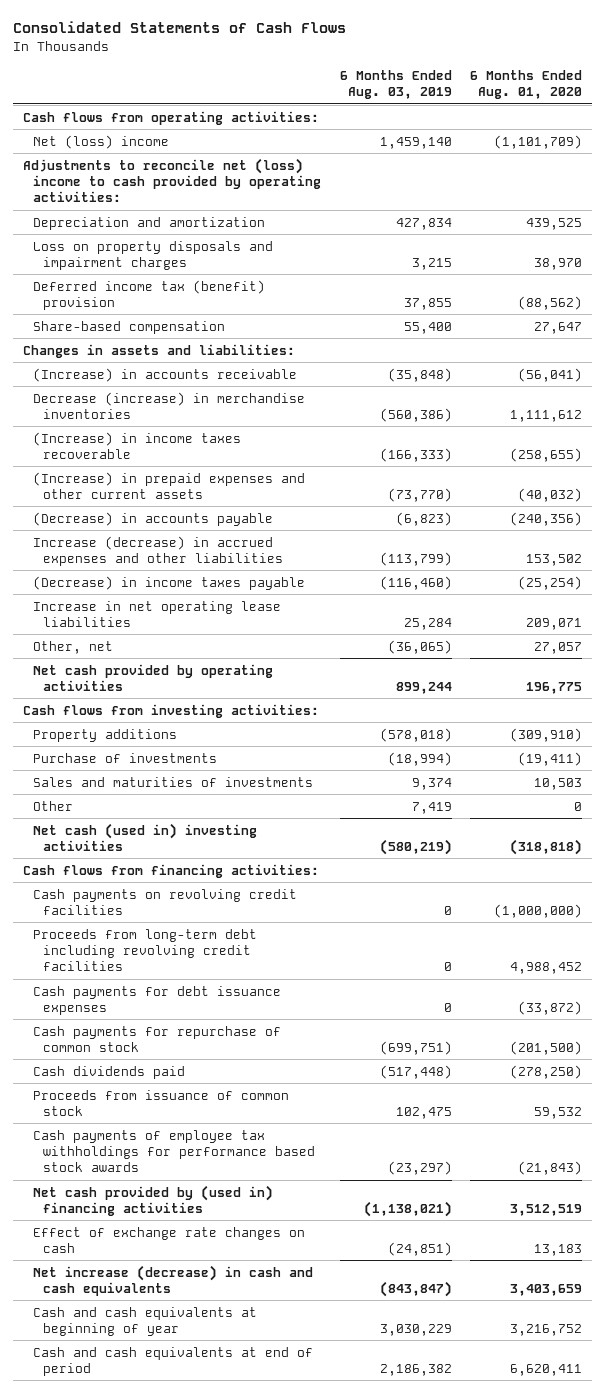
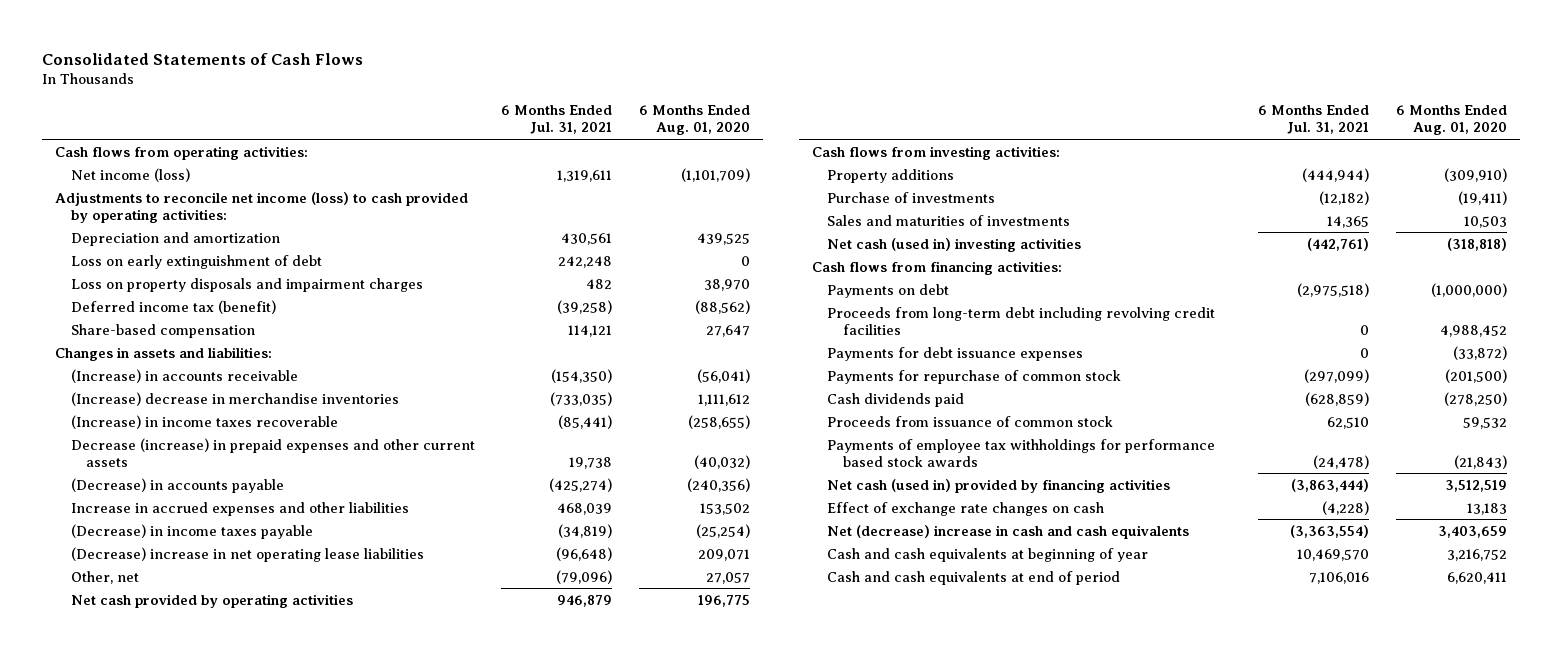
[339,70,452,100] 6 Months Ended Aug. 03, 2019 -> none
none -> [501,105,613,135] 6 Months Ended Jul. 31, 2021
[32,134,169,149] Net (loss) income -> [70,167,190,182] Net income (loss)
[22,157,321,203] Adjustments to reconcile net (loss) income to cash provided by operating activities: -> [55,191,469,223] Adjustments to reconcile net income (loss) to cash provided by operating activities:
none -> [70,254,322,269] Loss on early extinguishment of debt
[32,279,265,310] Deferred income tax (benefit) provision -> [70,299,276,314] Deferred income tax (benefit)
[32,391,305,419] Decrease (increase) in merchandise inventories -> [70,391,399,406] (Increase) decrease in merchandise inventories
[32,471,305,499] (Increase) in prepaid expenses and other current assets -> [70,437,475,467] Decrease (increase) in prepaid expenses and other current assets
[32,535,283,566] Increase (decrease) in accrued expenses and other liabilities -> [70,501,409,516] Increase in accrued expenses and other liabilities
[32,600,281,627] Increase in net operating lease liabilities -> [70,546,424,562] (Decrease) increase in net operating lease liabilities
[32,800,73,811] Other -> none
[32,888,297,915] Cash payments on revolving credit facilities -> none
none -> [827,283,950,298] Payments on debt
[32,985,281,1015] Cash payments for debt issuance expenses -> [827,346,1084,361] Payments for debt issuance expenses
[32,1025,281,1052] Cash payments for repurchase of common stock -> [827,369,1122,384] Payments for repurchase of common stock
[32,1129,315,1173] Cash payments of employee tax withholdings for performance based stock awards -> [827,438,1216,467] Payments of employee tax withholdings for performance based stock awards
[32,1184,273,1216] Net cash provided by (used in) financing activities -> [827,478,1171,493] Net cash (used in) provided by financing activities
[32,1264,313,1296] Net increase (decrease) in cash and cash equivalents -> [827,524,1190,539] Net (decrease) increase in cash and cash equivalents

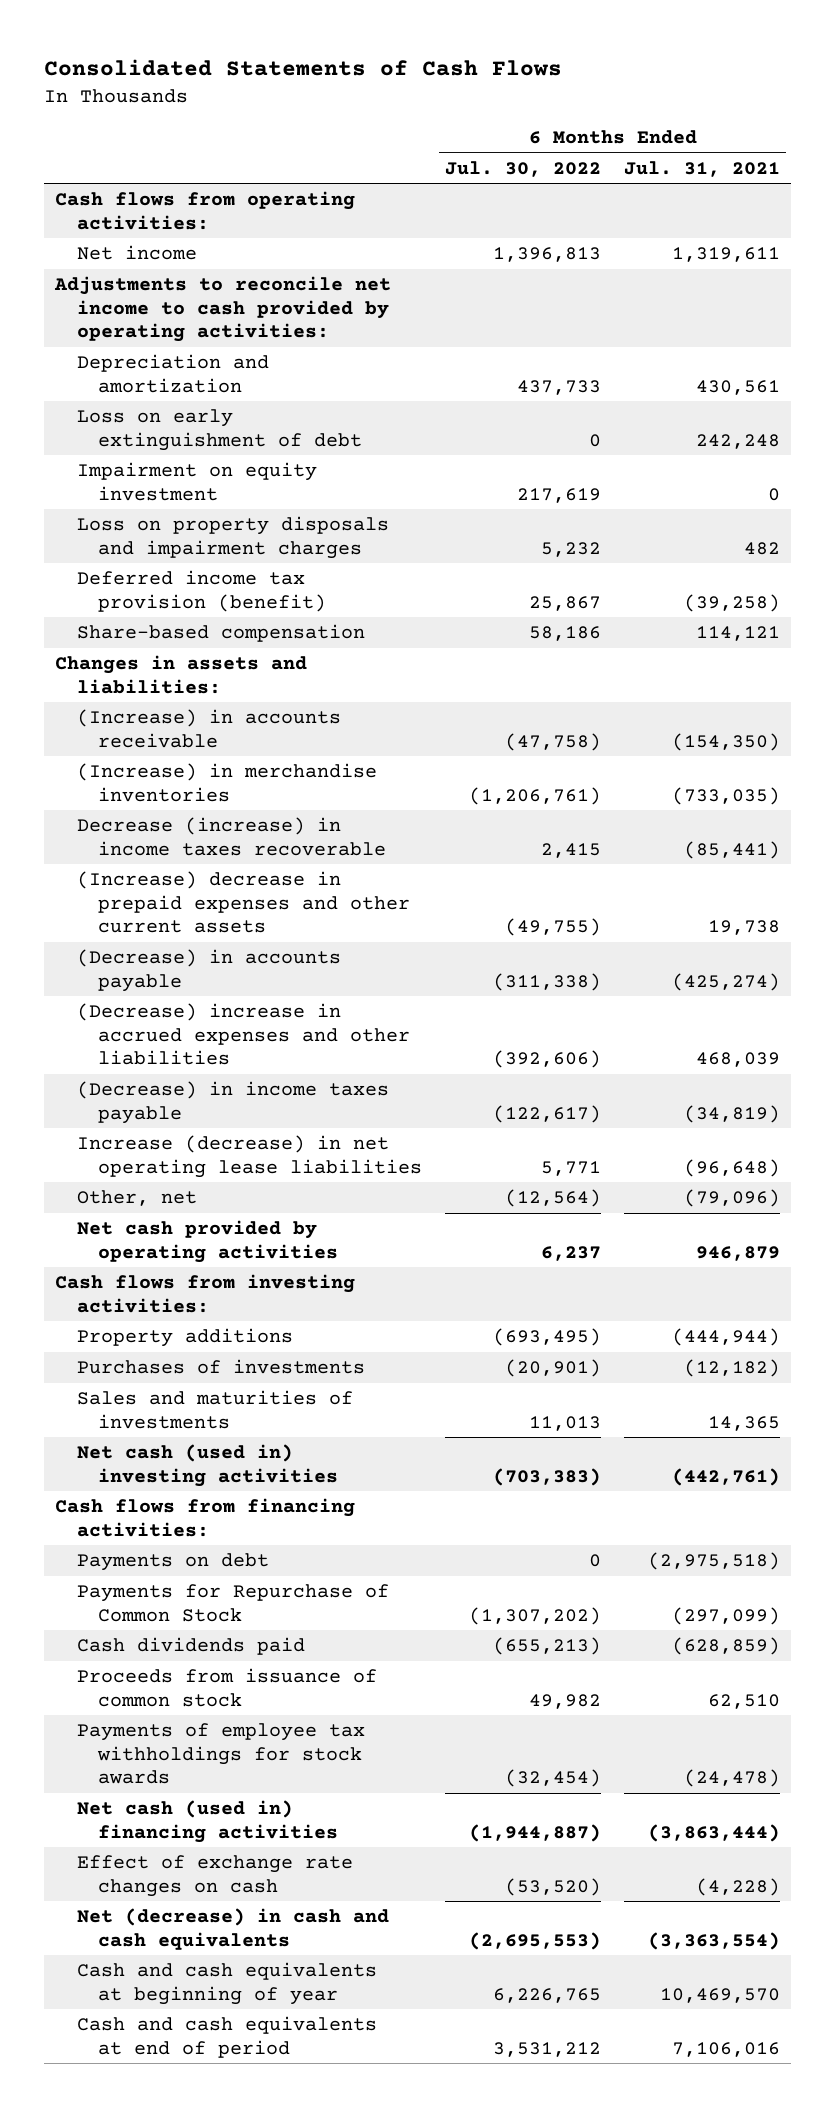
[638,105,750,136] 6 Months Ended Aug. 01, 2020 -> none
none -> [445,160,602,177] Jul. 30, 2022
[70,167,190,182] Net income (loss) -> [76,245,197,261] Net income
[55,191,469,223] Adjustments to reconcile net income (loss) to cash provided by operating activities: -> [54,276,392,343] Adjustments to reconcile net income to cash provided by operating activities:
none -> [76,462,317,501] Impairment on equity investment
[70,299,276,314] Deferred income tax (benefit) -> [76,570,327,612] Deferred income tax provision (benefit)
[70,391,399,406] (Increase) decrease in merchandise inventories -> [76,763,377,802] (Increase) in merchandise inventories
[70,414,338,429] (Increase) in income taxes recoverable -> [76,817,387,856] Decrease (increase) in income taxes recoverable
[70,437,475,467] Decrease (increase) in prepaid expenses and other current assets -> [76,871,411,934] (Increase) decrease in prepaid expenses and other current assets
[70,501,409,516] Increase in accrued expenses and other liabilities -> [76,1003,411,1066] (Decrease) increase in accrued expenses and other liabilities
[70,546,424,562] (Decrease) increase in net operating lease liabilities -> [76,1135,423,1178] Increase (decrease) in net operating lease liabilities
[827,191,996,203] Purchase of investments -> [76,1359,365,1375] Purchases of investments
[827,306,1216,335] Proceeds from long-term debt including revolving credit facilities -> none
[827,346,1084,361] Payments for debt issuance expenses -> none
[827,369,1122,384] Payments for repurchase of common stock -> [76,1584,389,1622] Payments for Repurchase of Common Stock
[827,438,1216,467] Payments of employee tax withholdings for performance based stock awards -> [76,1723,365,1785] Payments of employee tax withholdings for stock awards
[827,478,1171,493] Net cash (used in) provided by financing activities -> [76,1800,339,1843] Net cash (used in) financing activities
[827,524,1190,539] Net (decrease) increase in cash and cash equivalents -> [76,1908,389,1950] Net (decrease) in cash and cash equivalents

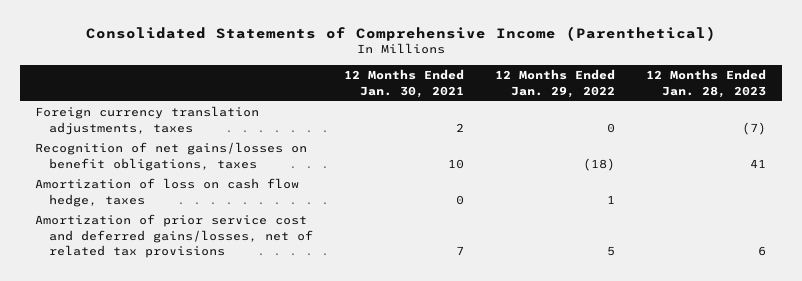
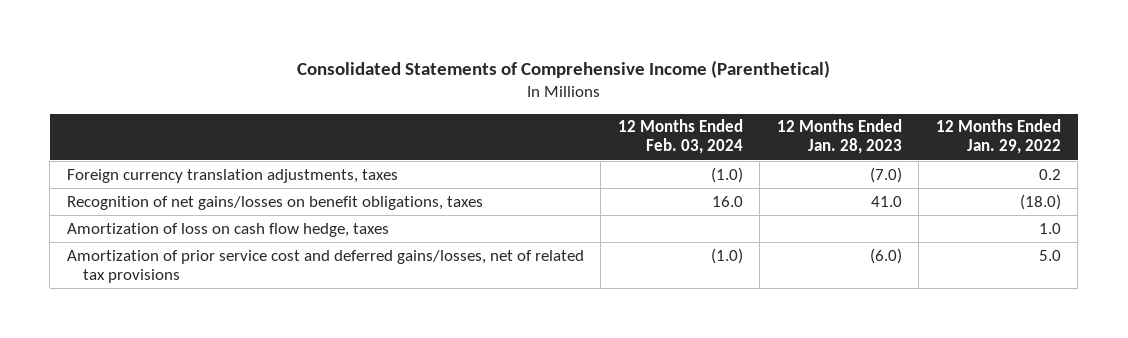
[344,69,465,98] 12 Months Ended Jan. 30, 2021 -> none
none -> [617,119,743,155] 12 Months Ended Feb. 03, 2024
[607,122,616,133] 0 -> [1038,168,1061,180] 0.2
[742,121,767,135] (7) -> [869,166,902,183] (7.0)
[583,157,616,171] (18) -> [1019,193,1061,210] (18.0)
[750,158,767,168] 41 -> [870,195,902,207] 41.0
[607,194,616,204] 1 -> [1038,222,1061,234] 1.0
[607,245,616,256] 5 -> [1038,249,1061,261] 5.0
[758,245,767,256] 6 -> [869,247,902,264] (6.0)

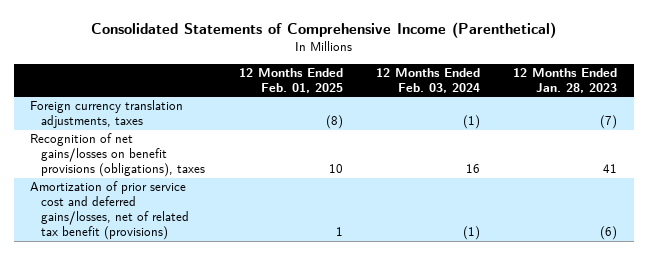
[935,119,1061,155] 12 Months Ended Jan. 29, 2022 -> none
none -> [238,67,343,93] 12 Months Ended Feb. 01, 2025
[66,222,389,237] Amortization of loss on cash flow hedge, taxes -> none
[710,166,743,183] (1.0) -> [462,115,480,130] (1)
[869,166,902,183] (7.0) -> [599,115,617,130] (7)
[66,195,483,210] Recognition of net gains/losses on benefit obligations, taxes -> [30,133,206,178] Recognition of net gains/losses on benefit provisions (obligations), taxes
[711,195,743,207] 16.0 -> [465,164,480,174] 16
[870,195,902,207] 41.0 -> [602,164,617,174] 41
[66,249,584,283] Amortization of prior service cost and deferred gains/losses, net of related tax provisions -> [30,181,190,241] Amortization of prior service cost and deferred gains/losses, net of related tax benefit (provisions)
[710,247,743,264] (1.0) -> [462,226,480,241] (1)
[869,247,902,264] (6.0) -> [599,226,617,241] (6)

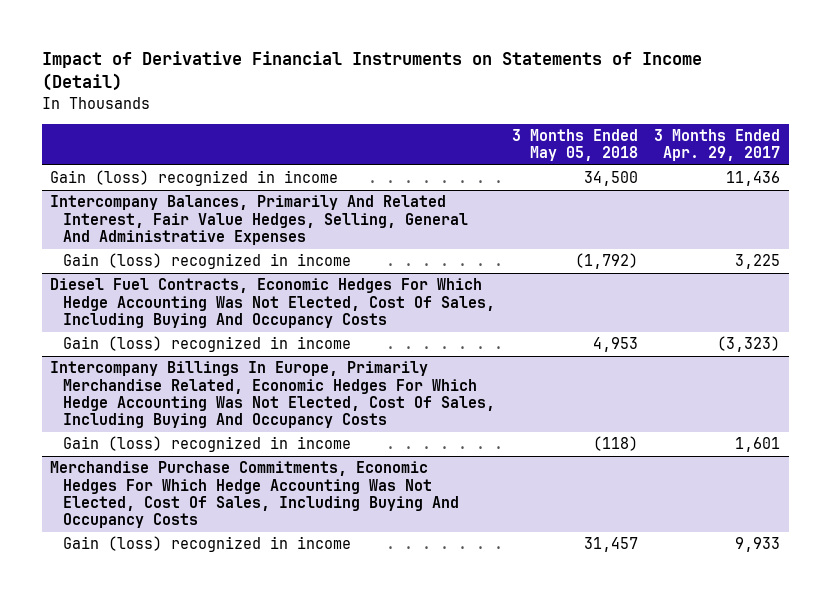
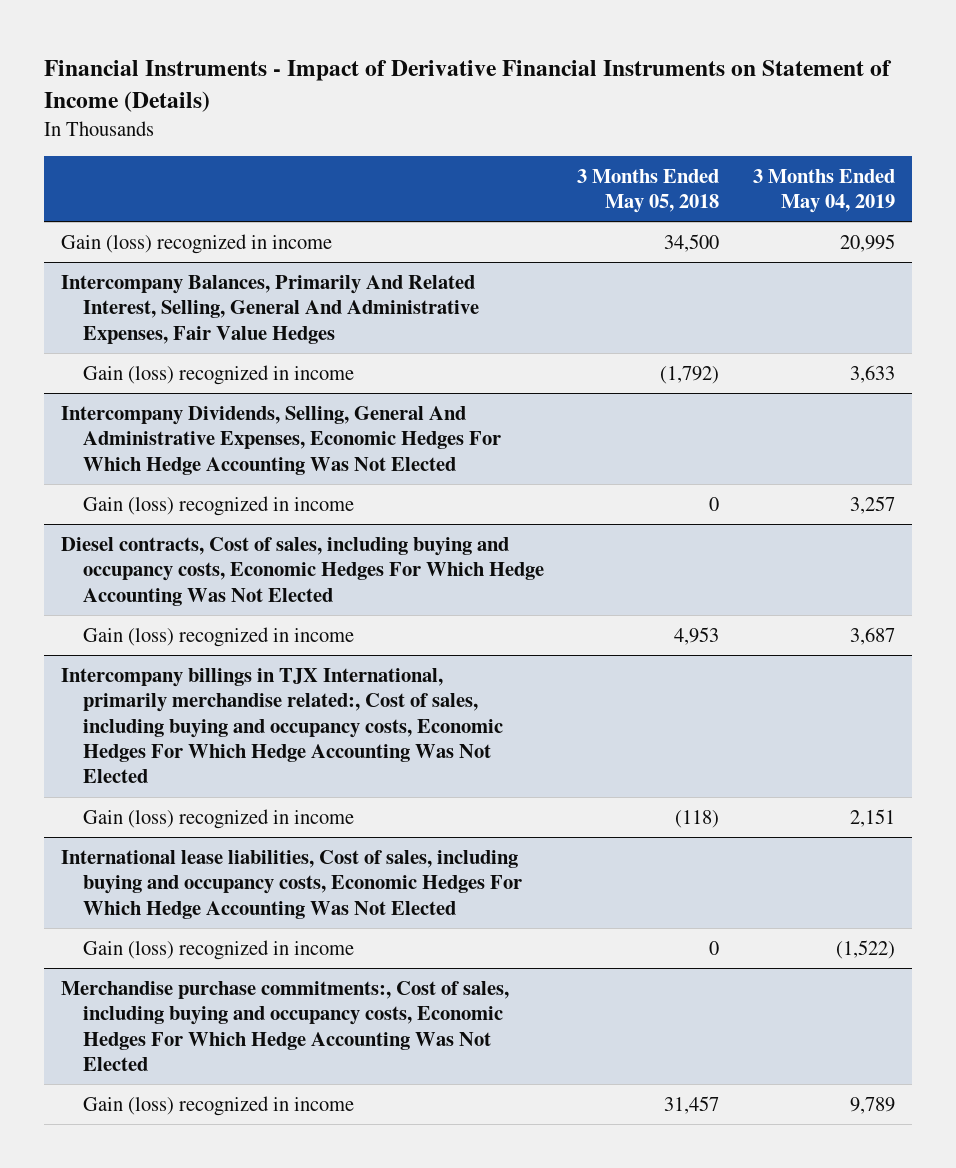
[41,51,702,92] Impact of Derivative Financial Instruments on Statements of Income (Detail) -> [44,60,893,112] Financial Instruments - Impact of Derivative Financial Instruments on Statement of Income (Details)
[654,129,781,162] 3 Months Ended Apr. 29, 2017 -> none
none -> [753,168,896,214] 3 Months Ended May 04, 2019
[50,195,469,246] Intercompany Balances, Primarily And Related Interest, Fair Value Hedges, Selling, General And Administrative Expenses -> [60,274,479,344] Intercompany Balances, Primarily And Related Interest, Selling, General And Administrative Expenses, Fair Value Hedges
none -> [60,405,501,475] Intercompany Dividends, Selling, General And Administrative Expenses, Economic Hedges For Which Hedge Accounting Was Not Elected
none -> [82,495,354,516] Gain (loss) recognized in income
[50,278,496,329] Diesel Fuel Contracts, Economic Hedges For Which Hedge Accounting Was Not Elected, Cost Of Sales, Including Buying And Occupancy Costs -> [60,536,544,606] Diesel contracts, Cost of sales, including buying and occupancy costs, Economic Hedges For Which Hedge Accounting Was Not Elected
[50,361,496,429] Intercompany Billings In Europe, Primarily Merchandise Related, Economic Hedges For Which Hedge Accounting Was Not Elected, Cost Of Sales, Including Buying And Occupancy Costs -> [60,667,503,784] Intercompany billings in TJX International, primarily merchandise related:, Cost of sales, including buying and occupancy costs, Economic Hedges For Which Hedge Accounting Was Not Elected
none -> [60,849,522,919] International lease liabilities, Cost of sales, including buying and occupancy costs, Economic Hedges For Which Hedge Accounting Was Not Elected
none -> [82,939,354,960] Gain (loss) recognized in income
[50,461,460,529] Merchandise Purchase Commitments, Economic Hedges For Which Hedge Accounting Was Not Elected, Cost Of Sales, Including Buying And Occupancy Costs -> [60,980,509,1071] Merchandise purchase commitments:, Cost of sales, including buying and occupancy costs, Economic Hedges For Which Hedge Accounting Was Not Elected

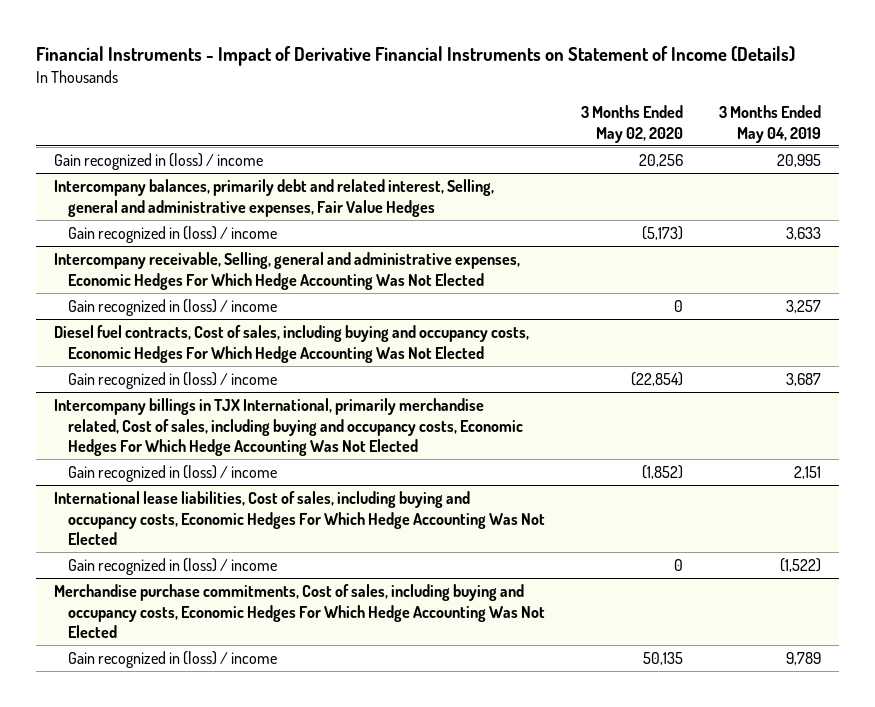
[577,168,720,214] 3 Months Ended May 05, 2018 -> none
none -> [580,105,683,143] 3 Months Ended May 02, 2020
[60,233,332,254] Gain (loss) recognized in income -> [54,153,264,171] Gain recognized in (loss) / income
[60,274,479,344] Intercompany Balances, Primarily And Related Interest, Selling, General And Administrative Expenses, Fair Value Hedges -> [54,179,495,217] Intercompany balances, primarily debt and related interest, Selling, general and administrative expenses, Fair Value Hedges
[82,364,354,385] Gain (loss) recognized in income -> [68,226,278,244] Gain recognized in (loss) / income
[60,405,501,475] Intercompany Dividends, Selling, General And Administrative Expenses, Economic Hedges For Which Hedge Accounting Was Not Elected -> [54,252,521,290] Intercompany receivable, Selling, general and administrative expenses, Economic Hedges For Which Hedge Accounting Was Not Elected
[82,495,354,516] Gain (loss) recognized in income -> [68,299,278,317] Gain recognized in (loss) / income
[60,536,544,606] Diesel contracts, Cost of sales, including buying and occupancy costs, Economic Hedges For Which Hedge Accounting Was Not Elected -> [54,325,530,363] Diesel fuel contracts, Cost of sales, including buying and occupancy costs, Economic Hedges For Which Hedge Accounting Was Not Elected
[82,626,354,647] Gain (loss) recognized in income -> [68,372,278,390] Gain recognized in (loss) / income
[60,667,503,784] Intercompany billings in TJX International, primarily merchandise related:, Cost of sales, including buying and occupancy costs, Economic Hedges For Which Hedge Accounting Was Not Elected -> [54,398,524,457] Intercompany billings in TJX International, primarily merchandise related, Cost of sales, including buying and occupancy costs, Economic Hedges For Which Hedge Accounting Was Not Elected
[82,808,354,829] Gain (loss) recognized in income -> [68,465,278,483] Gain recognized in (loss) / income
[82,939,354,960] Gain (loss) recognized in income -> [68,558,278,576] Gain recognized in (loss) / income
[60,980,509,1071] Merchandise purchase commitments:, Cost of sales, including buying and occupancy costs, Economic Hedges For Which Hedge Accounting Was Not Elected -> [54,584,546,639] Merchandise purchase commitments, Cost of sales, including buying and occupancy costs, Economic Hedges For Which Hedge Accounting Was Not Elected
[82,1095,354,1116] Gain (loss) recognized in income -> [68,651,278,669] Gain recognized in (loss) / income

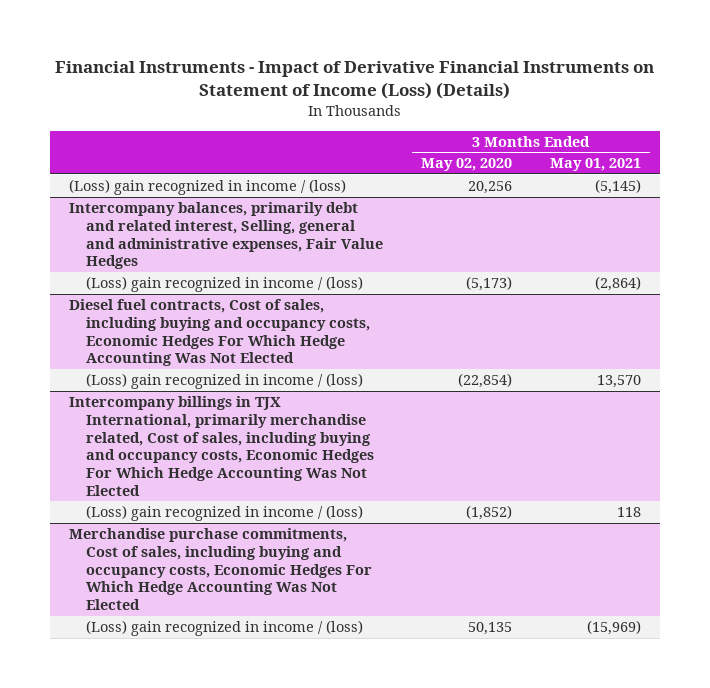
[36,46,796,67] Financial Instruments - Impact of Derivative Financial Instruments on Statement of Income (Details) -> [55,61,655,99] Financial Instruments - Impact of Derivative Financial Instruments on Statement of Income (Loss) (Details)
[718,105,821,143] 3 Months Ended May 04, 2019 -> none
none -> [549,158,641,172] May 01, 2021
[54,153,264,171] Gain recognized in (loss) / income -> [69,179,347,196] (Loss) gain recognized in income / (loss)
[54,252,521,290] Intercompany receivable, Selling, general and administrative expenses, Economic Hedges For Which Hedge Accounting Was Not Elected -> none
[68,299,278,317] Gain recognized in (loss) / income -> none
[68,226,278,244] Gain recognized in (loss) / income -> [86,276,364,293] (Loss) gain recognized in income / (loss)
[68,372,278,390] Gain recognized in (loss) / income -> [86,373,364,390] (Loss) gain recognized in income / (loss)
[54,491,546,546] International lease liabilities, Cost of sales, including buying and occupancy costs, Economic Hedges For Which Hedge Accounting Was Not Elected -> none
[68,558,278,576] Gain recognized in (loss) / income -> none
[68,465,278,483] Gain recognized in (loss) / income -> [86,505,364,522] (Loss) gain recognized in income / (loss)
[68,651,278,669] Gain recognized in (loss) / income -> [86,620,364,637] (Loss) gain recognized in income / (loss)

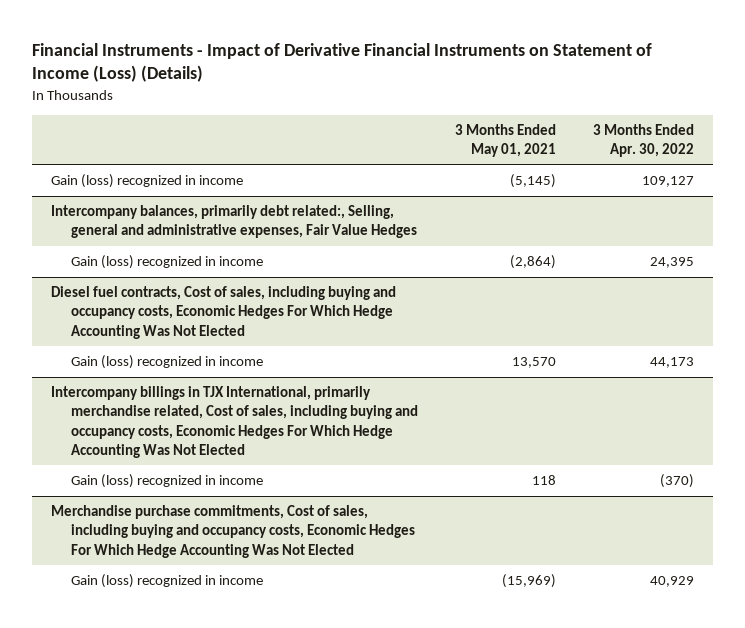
[420,158,512,172] May 02, 2020 -> none
none -> [593,123,695,157] 3 Months Ended Apr. 30, 2022
[69,179,347,196] (Loss) gain recognized in income / (loss) -> [51,174,244,189] Gain (loss) recognized in income
[69,202,384,270] Intercompany balances, primarily debt and related interest, Selling, general and administrative expenses, Fair Value Hedges -> [51,205,417,239] Intercompany balances, primarily debt related:, Selling, general and administrative expenses, Fair Value Hedges
[86,276,364,293] (Loss) gain recognized in income / (loss) -> [70,255,263,270] Gain (loss) recognized in income
[86,373,364,390] (Loss) gain recognized in income / (loss) -> [70,355,263,370] Gain (loss) recognized in income
[86,505,364,522] (Loss) gain recognized in income / (loss) -> [70,474,263,489] Gain (loss) recognized in income
[86,620,364,637] (Loss) gain recognized in income / (loss) -> [70,574,263,589] Gain (loss) recognized in income

